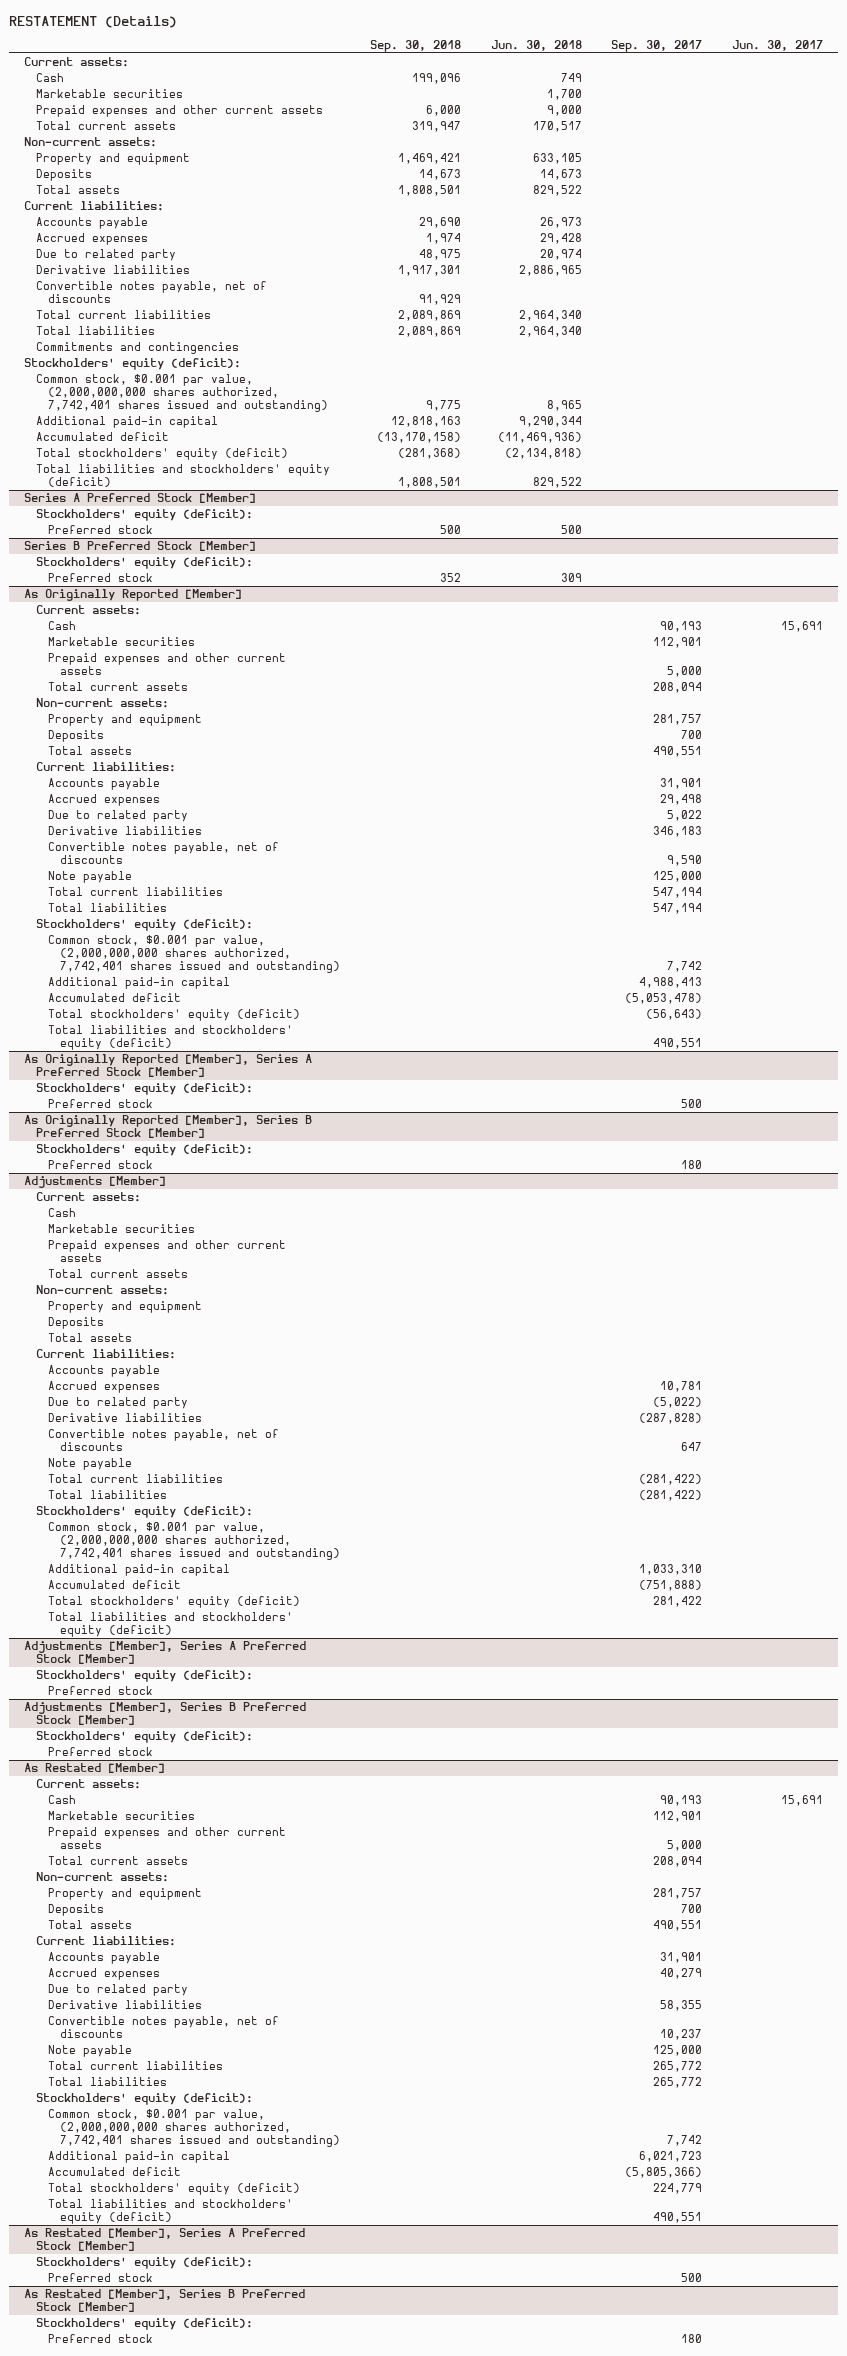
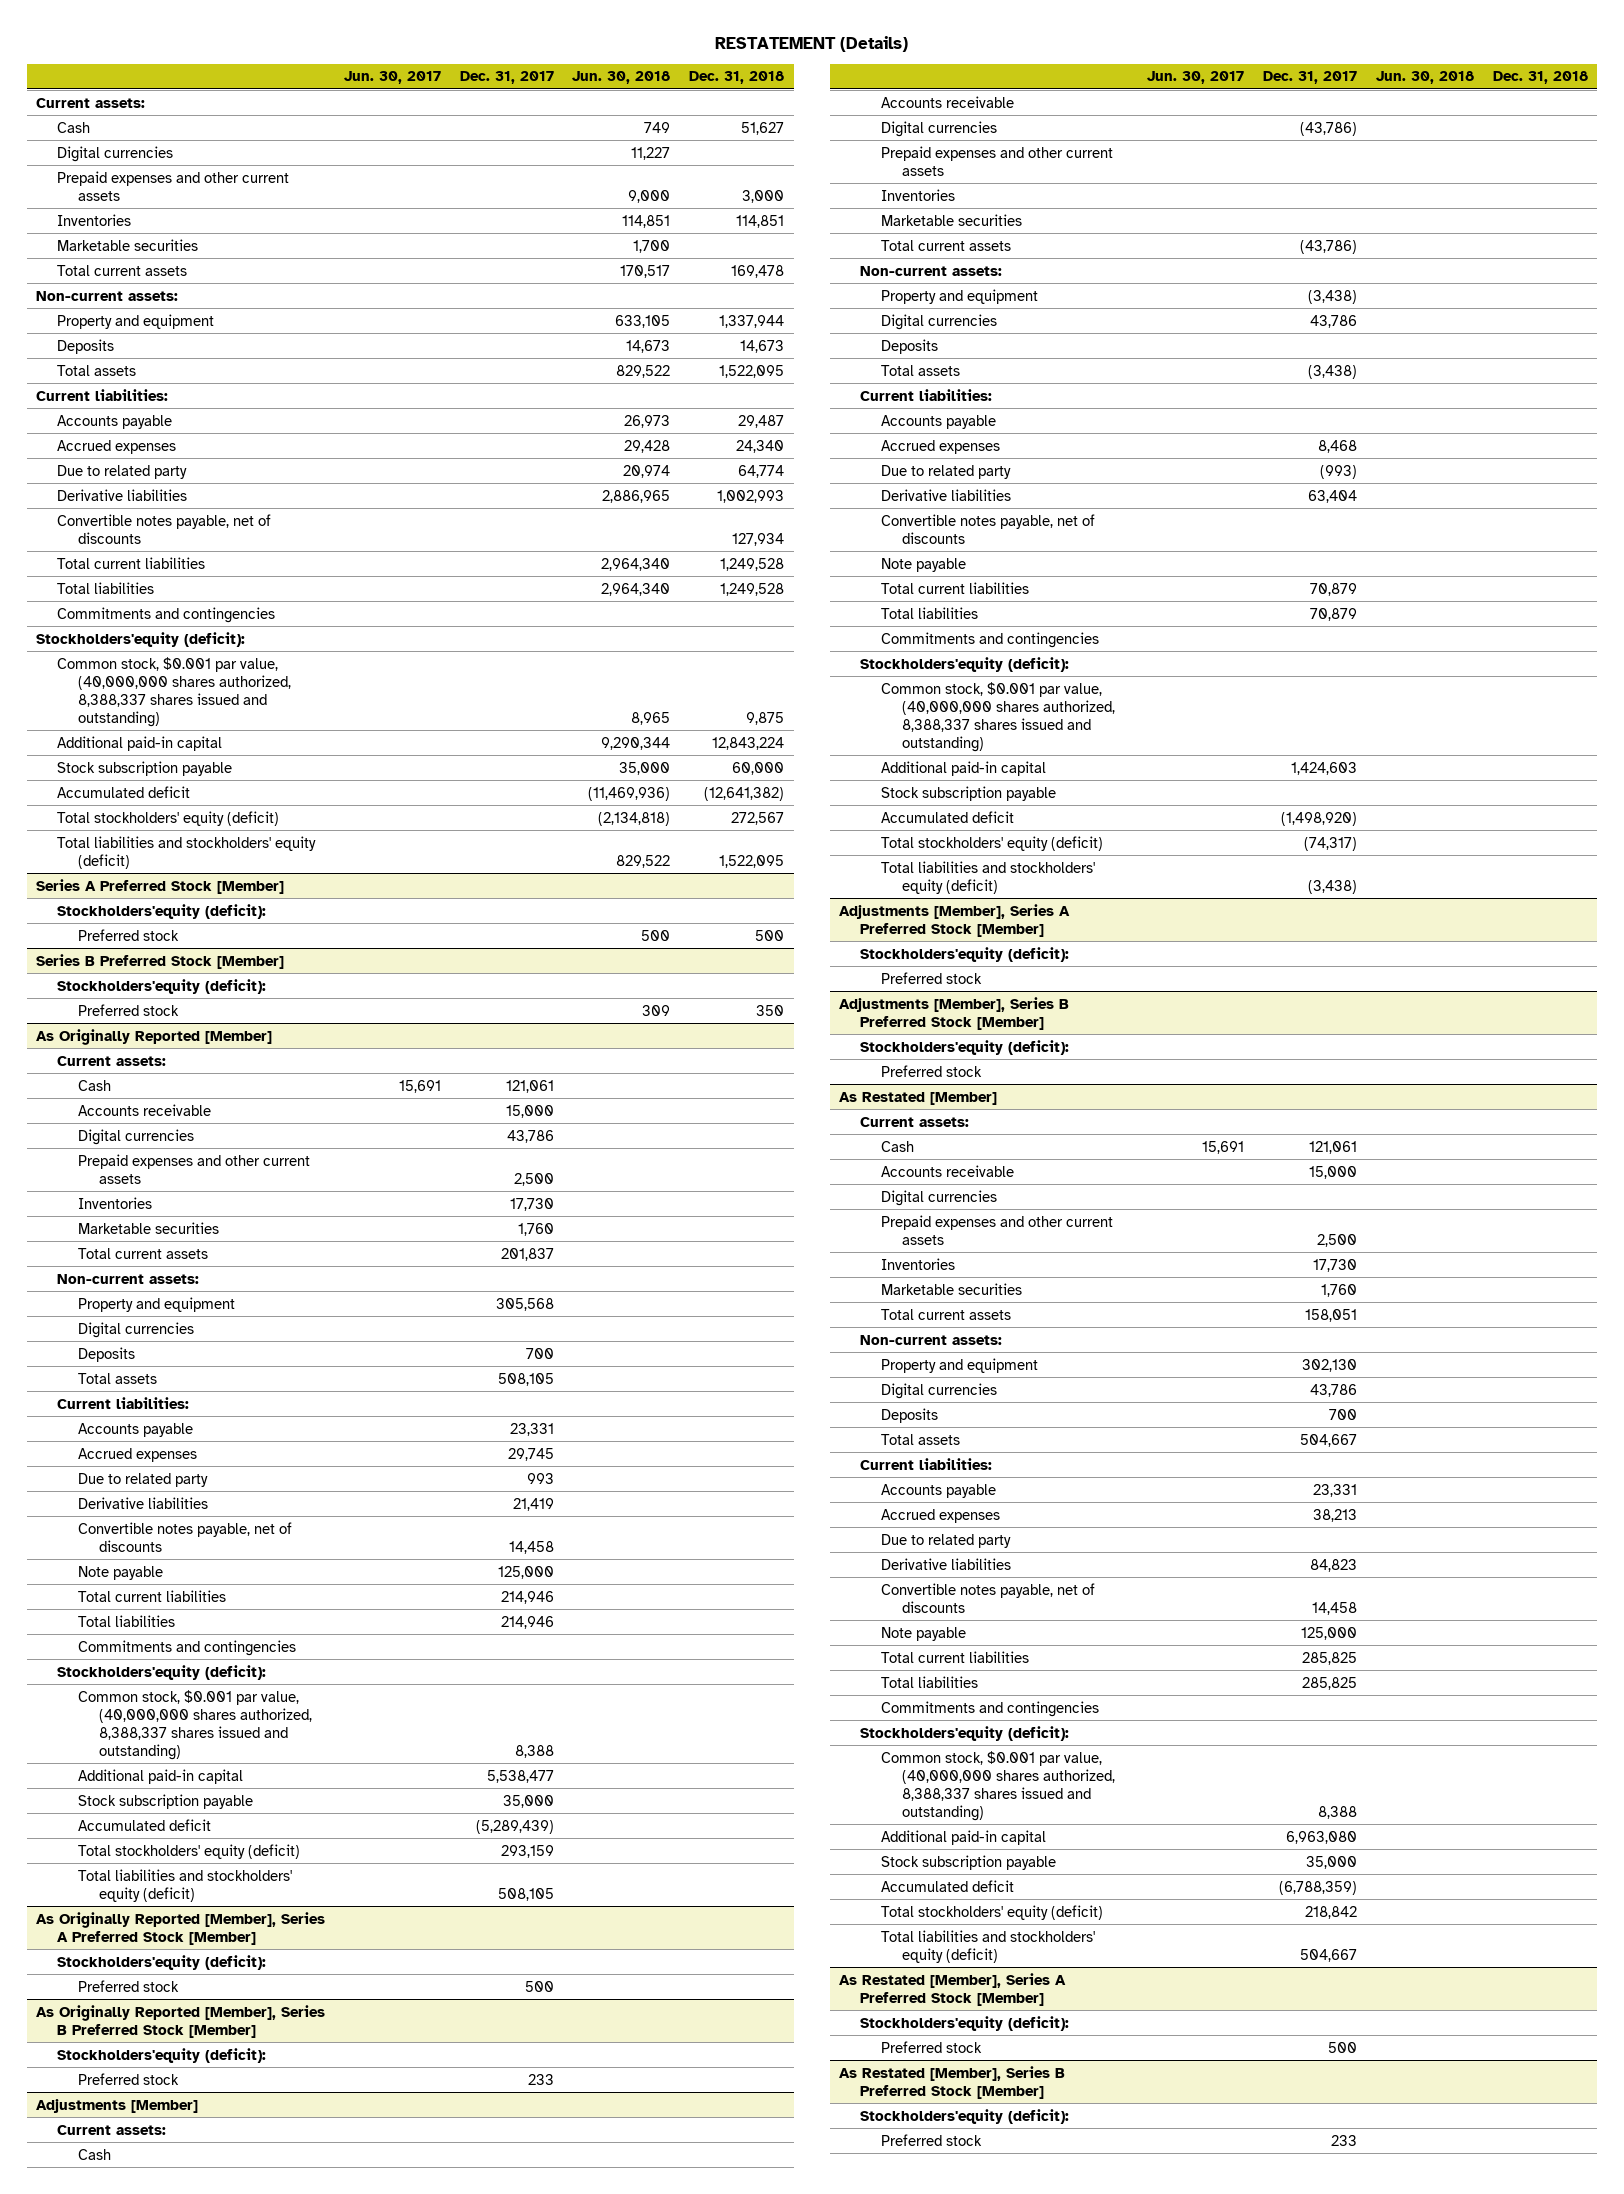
[369,39,461,52] Sep. 30, 2018 -> none
[611,39,703,52] Sep. 30, 2017 -> none
none -> [459,71,554,85] Dec. 31, 2017
none -> [689,71,785,85] Dec. 31, 2018
none -> [56,145,173,162] Digital currencies
none -> [56,213,131,226] Inventories
[35,89,183,99] Marketable securities -> [56,238,198,251] Marketable securities
[23,358,241,371] Stockholders' equity (deficit): -> [36,631,246,647] Stockholders'equity (deficit):
[35,374,328,412] Common stock, $0.001 par value, (2,000,000,000 shares authorized, 7,742,401 shares issued and outstanding) -> [56,656,291,727] Common stock, $0.001 par value, (40,000,000 shares authorized, 8,388,337 shares issued and outstanding)
none -> [56,760,232,776] Stock subscription payable
[35,509,253,522] Stockholders' equity (deficit): -> [56,903,266,919] Stockholders'equity (deficit):
[35,557,253,570] Stockholders' equity (deficit): -> [56,978,266,994] Stockholders'equity (deficit):
none -> [77,1103,211,1116] Accounts receivable
none -> [77,1128,194,1145] Digital currencies
none -> [77,1196,152,1209] Inventories
[47,637,195,647] Marketable securities -> [77,1221,219,1234] Marketable securities
none -> [77,1321,194,1338] Digital currencies
none -> [77,1639,296,1656] Commitments and contingencies
[35,919,253,932] Stockholders' equity (deficit): -> [56,1664,266,1680] Stockholders'equity (deficit):
[47,935,340,973] Common stock, $0.001 par value, (2,000,000,000 shares authorized, 7,742,401 shares issued and outstanding) -> [77,1689,312,1760] Common stock, $0.001 par value, (40,000,000 shares authorized, 8,388,337 shares issued and outstanding)
none -> [77,1793,253,1809] Stock subscription payable
[35,1083,253,1096] Stockholders' equity (deficit): -> [56,1954,266,1970] Stockholders'equity (deficit):
[35,1144,253,1157] Stockholders' equity (deficit): -> [56,2047,266,2063] Stockholders'equity (deficit):
none -> [881,95,1015,108] Accounts receivable
none -> [881,120,998,137] Digital currencies
none -> [881,188,956,201] Inventories
[47,1224,195,1234] Marketable securities -> [881,213,1023,226] Marketable securities
none -> [881,313,998,330] Digital currencies
none -> [881,631,1100,648] Commitments and contingencies
[35,1506,253,1519] Stockholders' equity (deficit): -> [860,656,1070,672] Stockholders'equity (deficit):
[47,1522,340,1560] Common stock, $0.001 par value, (2,000,000,000 shares authorized, 7,742,401 shares issued and outstanding) -> [881,681,1116,752] Common stock, $0.001 par value, (40,000,000 shares authorized, 8,388,337 shares issued and outstanding)
none -> [881,785,1057,801] Stock subscription payable
[35,1670,253,1683] Stockholders' equity (deficit): -> [860,946,1070,962] Stockholders'equity (deficit):
[35,1731,253,1744] Stockholders' equity (deficit): -> [860,1039,1070,1055] Stockholders'equity (deficit):
none -> [881,1164,1015,1177] Accounts receivable
none -> [881,1189,998,1206] Digital currencies
none -> [881,1257,956,1270] Inventories
[47,1811,195,1821] Marketable securities -> [881,1282,1023,1295] Marketable securities
none -> [881,1382,998,1399] Digital currencies
none -> [881,1700,1100,1717] Commitments and contingencies
[35,2093,253,2106] Stockholders' equity (deficit): -> [860,1725,1070,1741] Stockholders'equity (deficit):
[47,2109,340,2147] Common stock, $0.001 par value, (2,000,000,000 shares authorized, 7,742,401 shares issued and outstanding) -> [881,1750,1116,1821] Common stock, $0.001 par value, (40,000,000 shares authorized, 8,388,337 shares issued and outstanding)
none -> [881,1854,1057,1870] Stock subscription payable
[35,2257,253,2270] Stockholders' equity (deficit): -> [860,2015,1070,2031] Stockholders'equity (deficit):
[35,2318,253,2331] Stockholders' equity (deficit): -> [860,2108,1070,2124] Stockholders'equity (deficit):

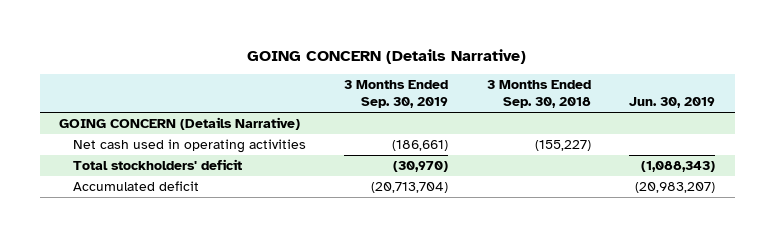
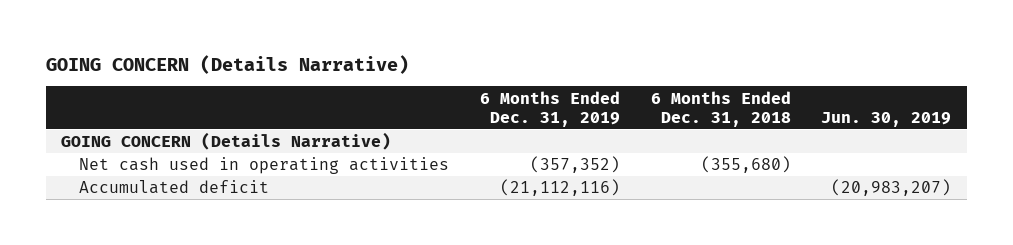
[344,80,449,109] 3 Months Ended Sep. 30, 2019 -> none
[486,80,591,109] 3 Months Ended Sep. 30, 2018 -> none
none -> [480,90,621,127] 6 Months Ended Dec. 31, 2019
none -> [650,90,791,127] 6 Months Ended Dec. 31, 2018
[72,159,242,171] Total stockholders' deficit -> none

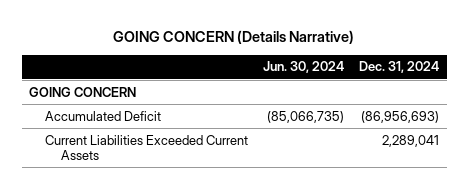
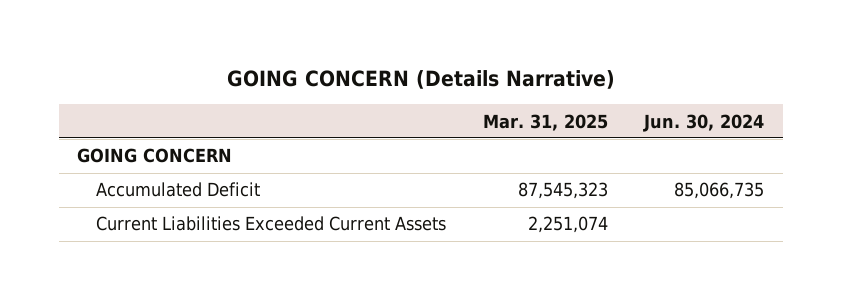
[359,61,440,74] Dec. 31, 2024 -> none
none -> [482,113,608,131] Mar. 31, 2025
[267,110,345,123] (85,066,735) -> [674,182,765,200] 85,066,735

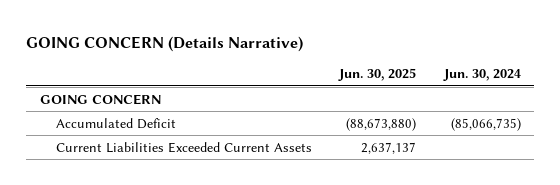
[482,113,608,131] Mar. 31, 2025 -> none
none -> [338,68,417,82] Jun. 30, 2025
[674,182,765,200] 85,066,735 -> [450,117,521,131] (85,066,735)

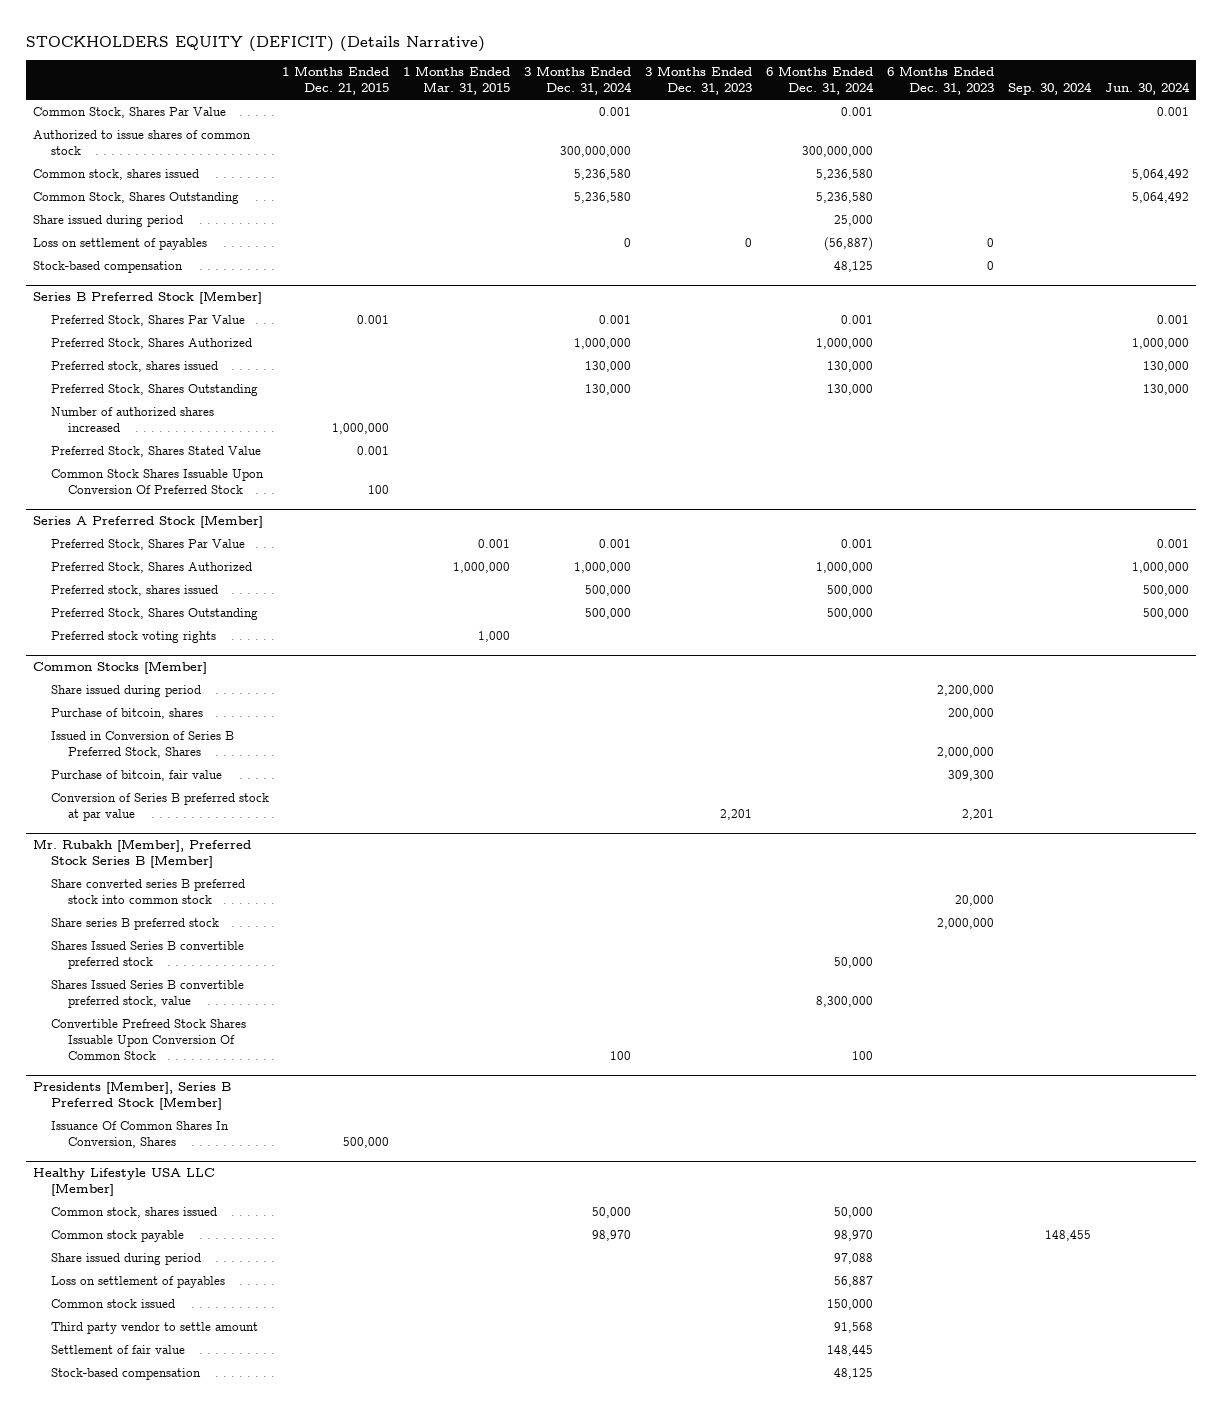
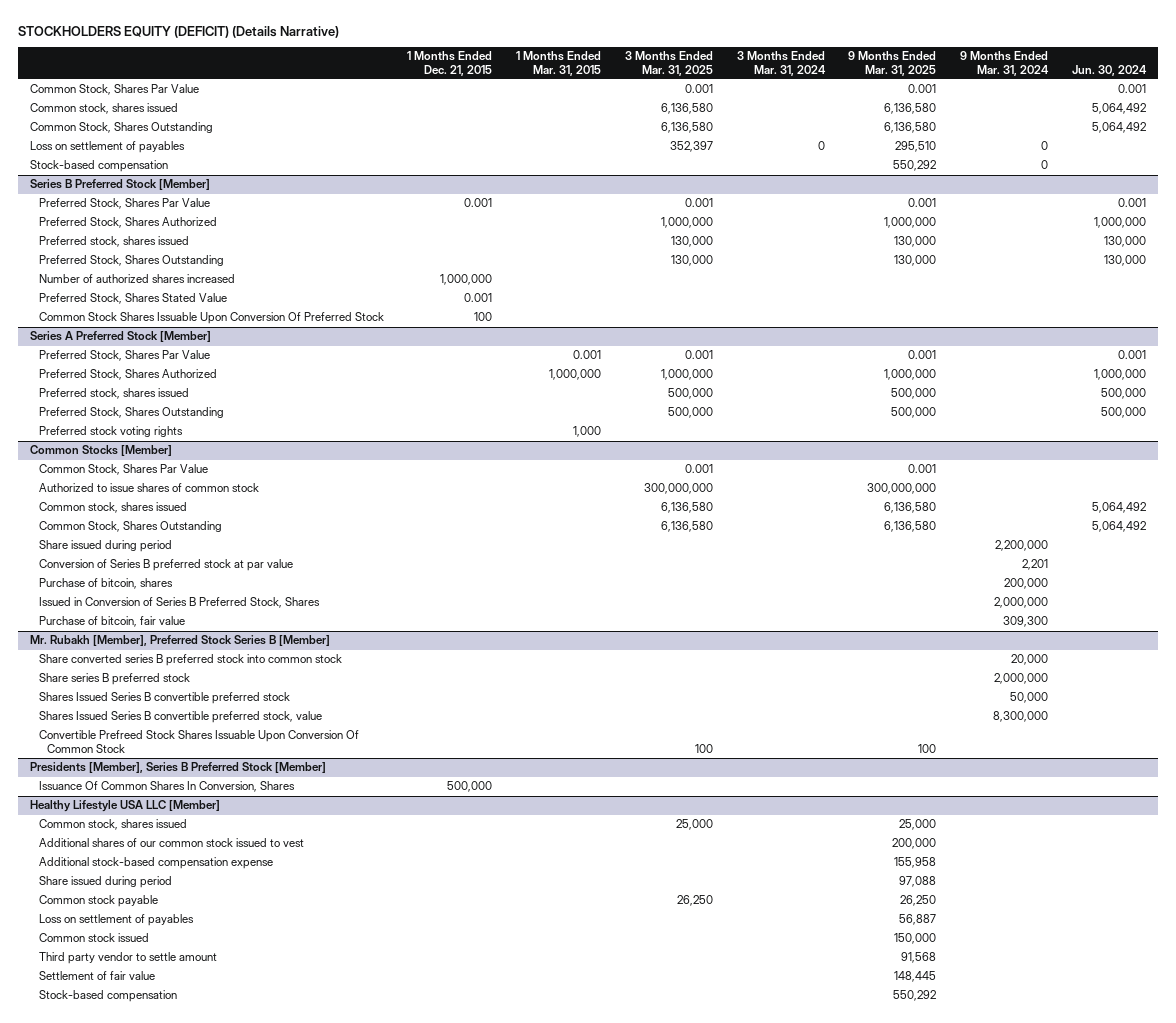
[524,66,633,96] 3 Months Ended Dec. 31, 2024 -> none
[645,66,753,96] 3 Months Ended Dec. 31, 2023 -> none
[766,66,875,96] 6 Months Ended Dec. 31, 2024 -> none
[886,66,994,96] 6 Months Ended Dec. 31, 2023 -> none
[1007,82,1092,96] Sep. 30, 2024 -> none
none -> [624,51,713,76] 3 Months Ended Mar. 31, 2025
none -> [736,51,826,76] 3 Months Ended Mar. 31, 2024
none -> [848,51,937,76] 9 Months Ended Mar. 31, 2025
none -> [959,51,1049,76] 9 Months Ended Mar. 31, 2024
[33,130,252,156] Authorized to issue shares of common stock -> none
[33,215,184,228] Share issued during period -> none
none -> [38,464,208,476] Common Stock, Shares Par Value
none -> [38,483,259,493] Authorized to issue shares of common stock
none -> [38,502,187,514] Common stock, shares issued
none -> [38,521,222,533] Common Stock, Shares Outstanding
[50,793,269,822] Conversion of Series B preferred stock at par value -> [38,559,293,572] Conversion of Series B preferred stock at par value
none -> [38,838,304,848] Additional shares of our common stock issued to vest
none -> [38,857,273,870] Additional stock-based compensation expense
[50,1230,184,1243] Common stock payable -> [38,895,158,908] Common stock payable

